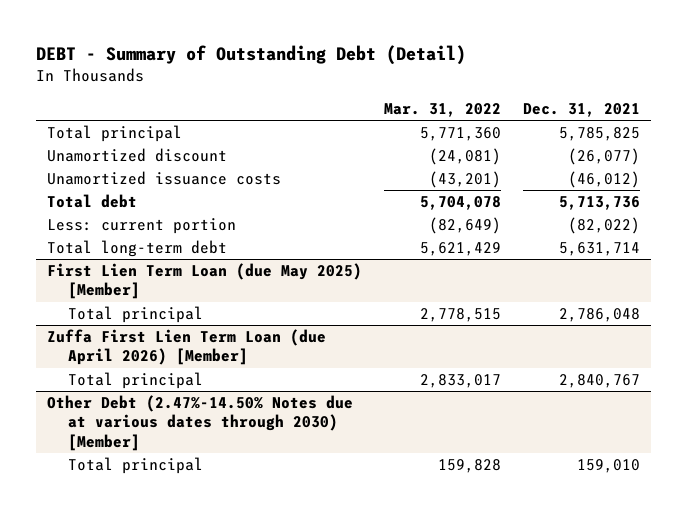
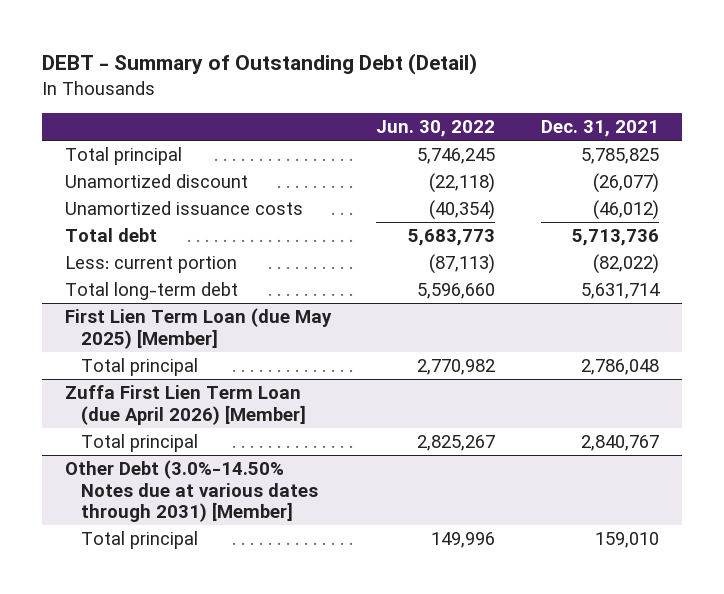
[383,103,501,118] Mar. 31, 2022 -> none
none -> [376,120,496,138] Jun. 30, 2022
[46,395,353,451] Other Debt (2.47%-14.50% Notes due at various dates through 2030) [Member] -> [64,460,319,523] Other Debt (3.0%-14.50% Notes due at various dates through 2031) [Member]

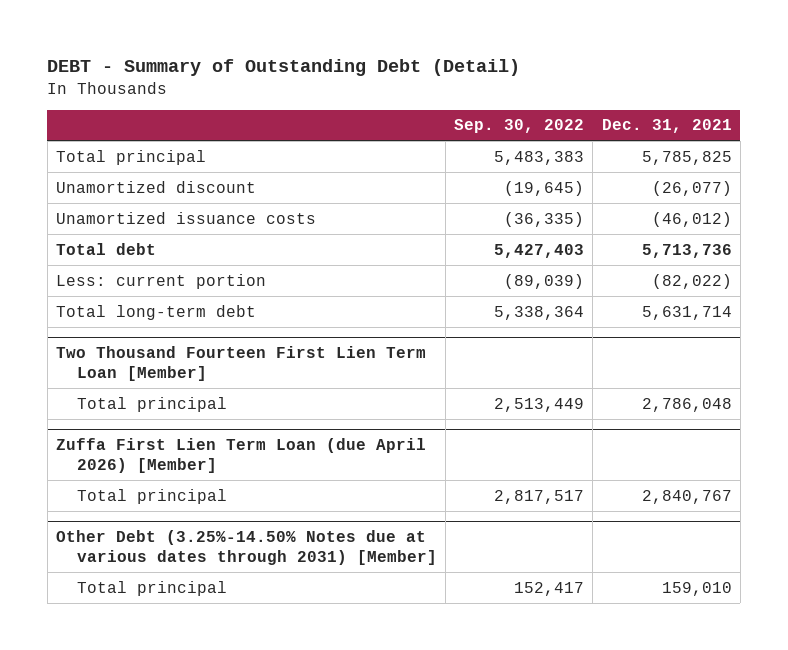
[376,120,496,138] Jun. 30, 2022 -> none
none -> [454,119,585,134] Sep. 30, 2022
[64,308,332,349] First Lien Term Loan (due May 2025) [Member] -> [56,345,427,381] Two Thousand Fourteen First Lien Term Loan [Member]
[64,460,319,523] Other Debt (3.0%-14.50% Notes due at various dates through 2031) [Member] -> [56,529,437,565] Other Debt (3.25%-14.50% Notes due at various dates through 2031) [Member]

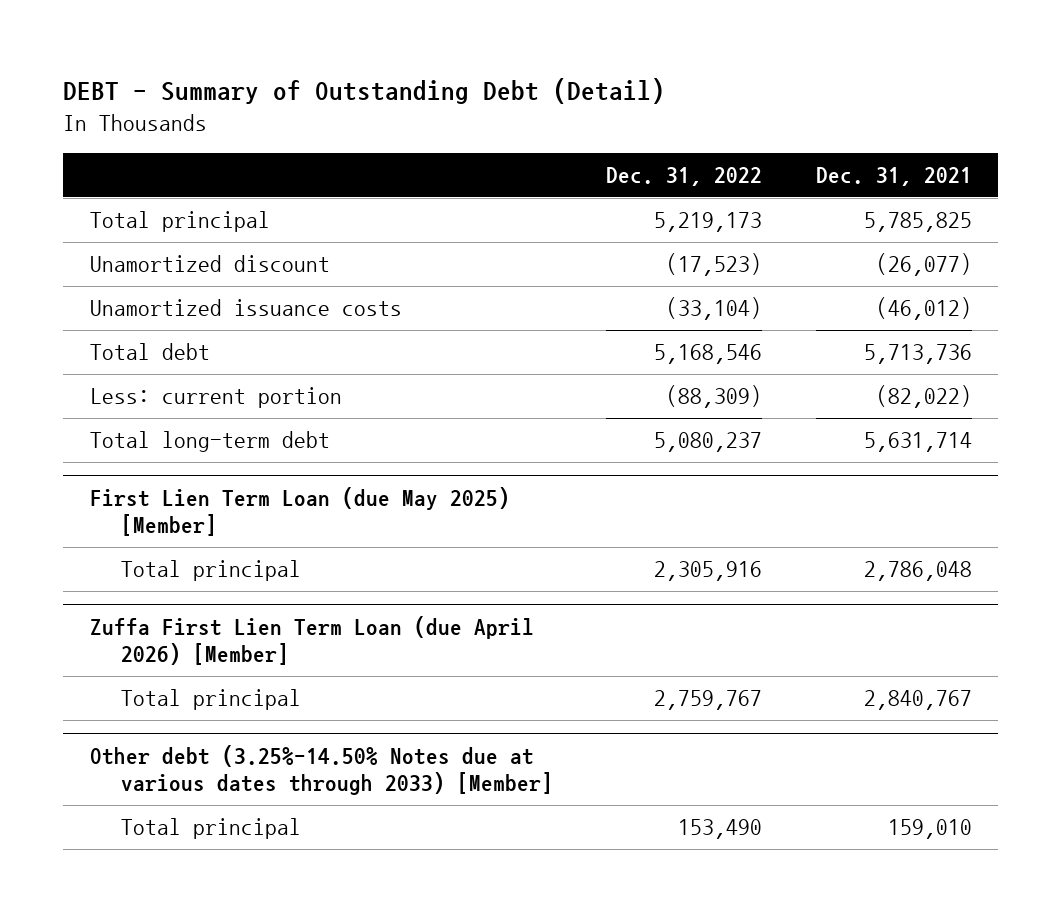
[454,119,585,134] Sep. 30, 2022 -> none
none -> [606,167,763,187] Dec. 31, 2022
[56,345,427,381] Two Thousand Fourteen First Lien Term Loan [Member] -> [89,486,510,537] First Lien Term Loan (due May 2025) [Member]
[56,529,437,565] Other Debt (3.25%-14.50% Notes due at various dates through 2031) [Member] -> [89,744,554,796] Other debt (3.25%-14.50% Notes due at various dates through 2033) [Member]

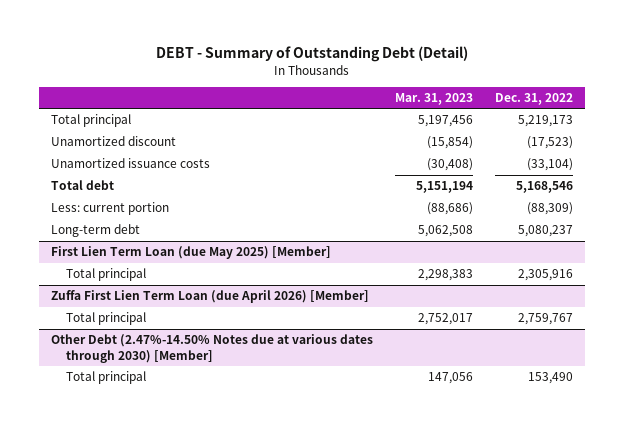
[815,167,972,187] Dec. 31, 2021 -> none
none -> [394,92,473,105] Mar. 31, 2023
[89,431,330,453] Total long-term debt -> [50,224,140,238] Long-term debt
[89,744,554,796] Other debt (3.25%-14.50% Notes due at various dates through 2033) [Member] -> [50,334,373,363] Other Debt (2.47%-14.50% Notes due at various dates through 2030) [Member]

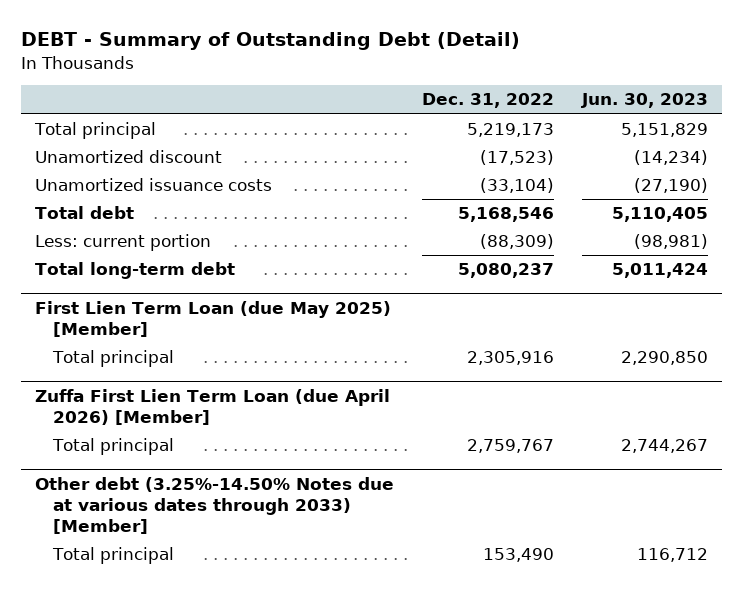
[394,92,473,105] Mar. 31, 2023 -> none
none -> [580,93,708,109] Jun. 30, 2023
[50,224,140,238] Long-term debt -> [34,262,235,280] Total long-term debt
[50,334,373,363] Other Debt (2.47%-14.50% Notes due at various dates through 2030) [Member] -> [34,476,394,535] Other debt (3.25%-14.50% Notes due at various dates through 2033) [Member]

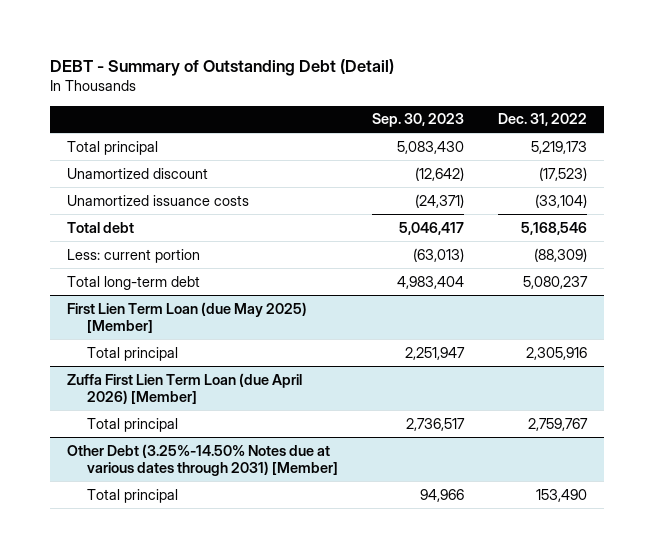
[580,93,708,109] Jun. 30, 2023 -> none
none -> [372,113,465,128] Sep. 30, 2023
[34,476,394,535] Other debt (3.25%-14.50% Notes due at various dates through 2033) [Member] -> [66,443,339,476] Other Debt (3.25%-14.50% Notes due at various dates through 2031) [Member]

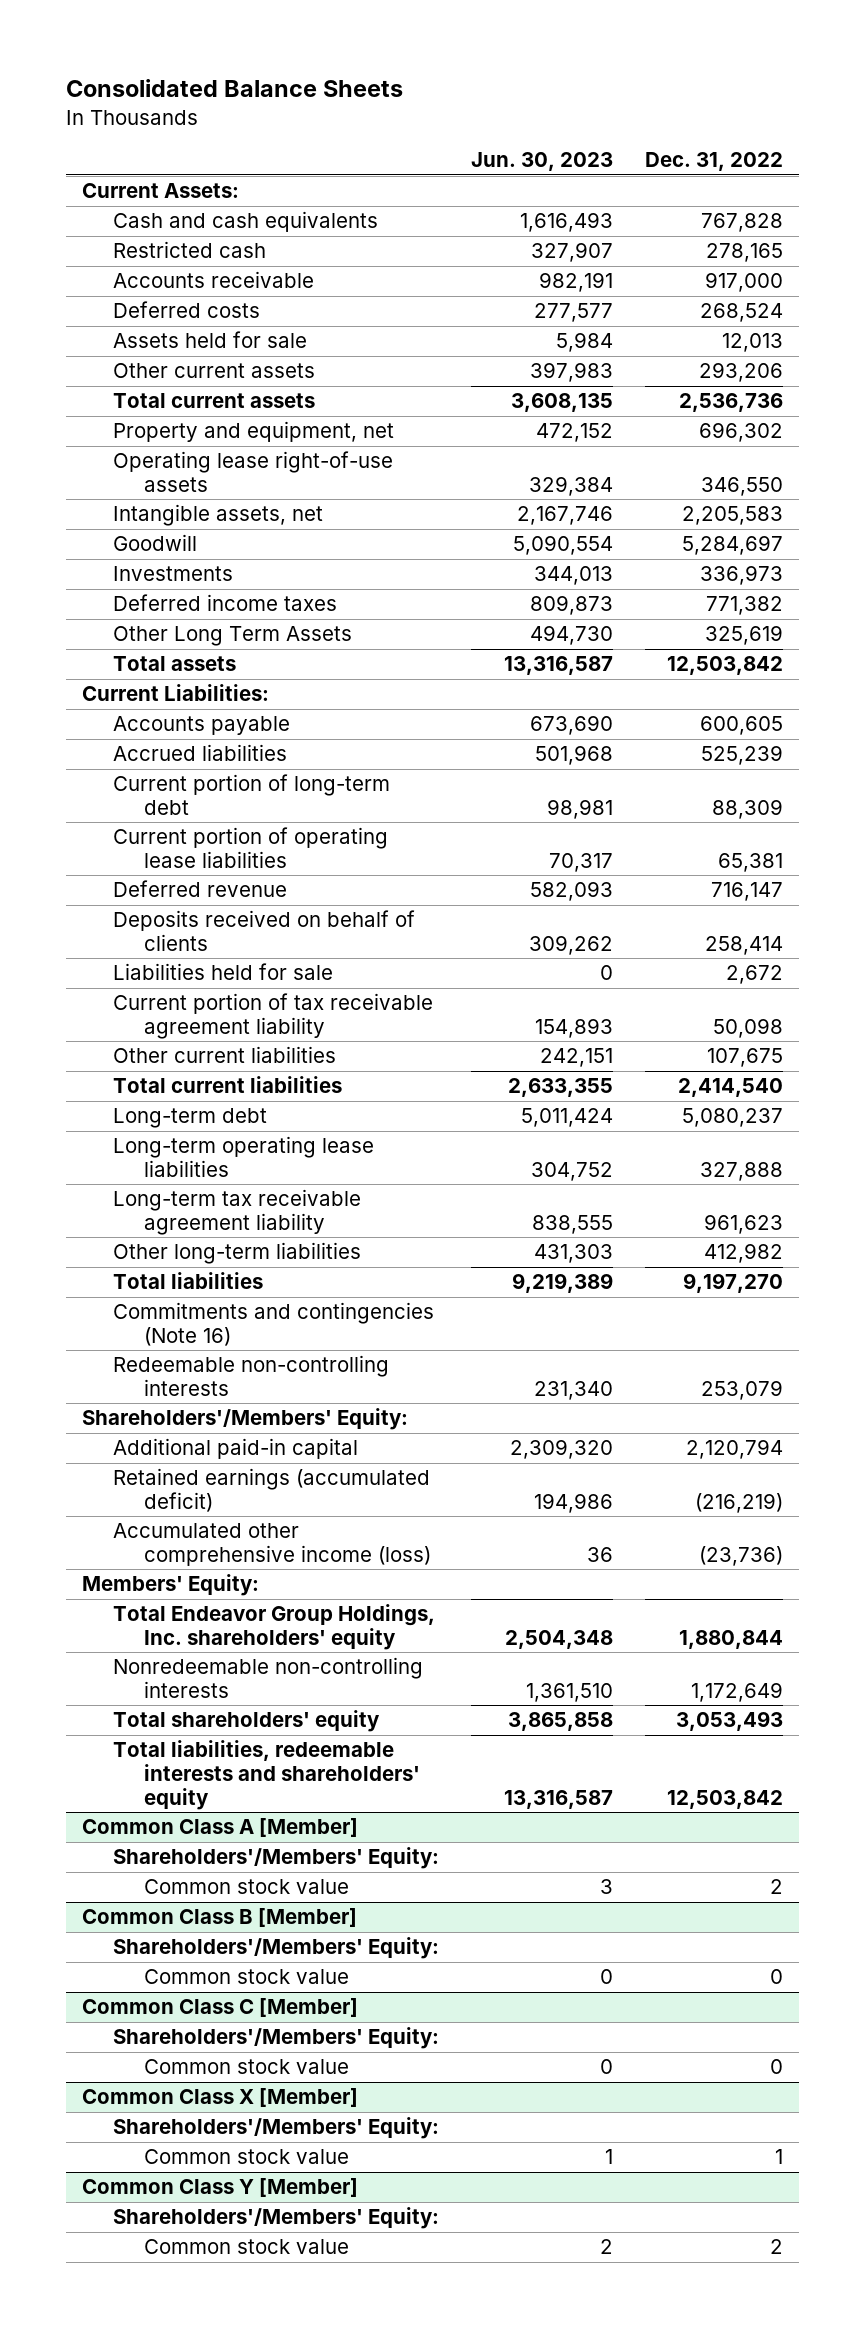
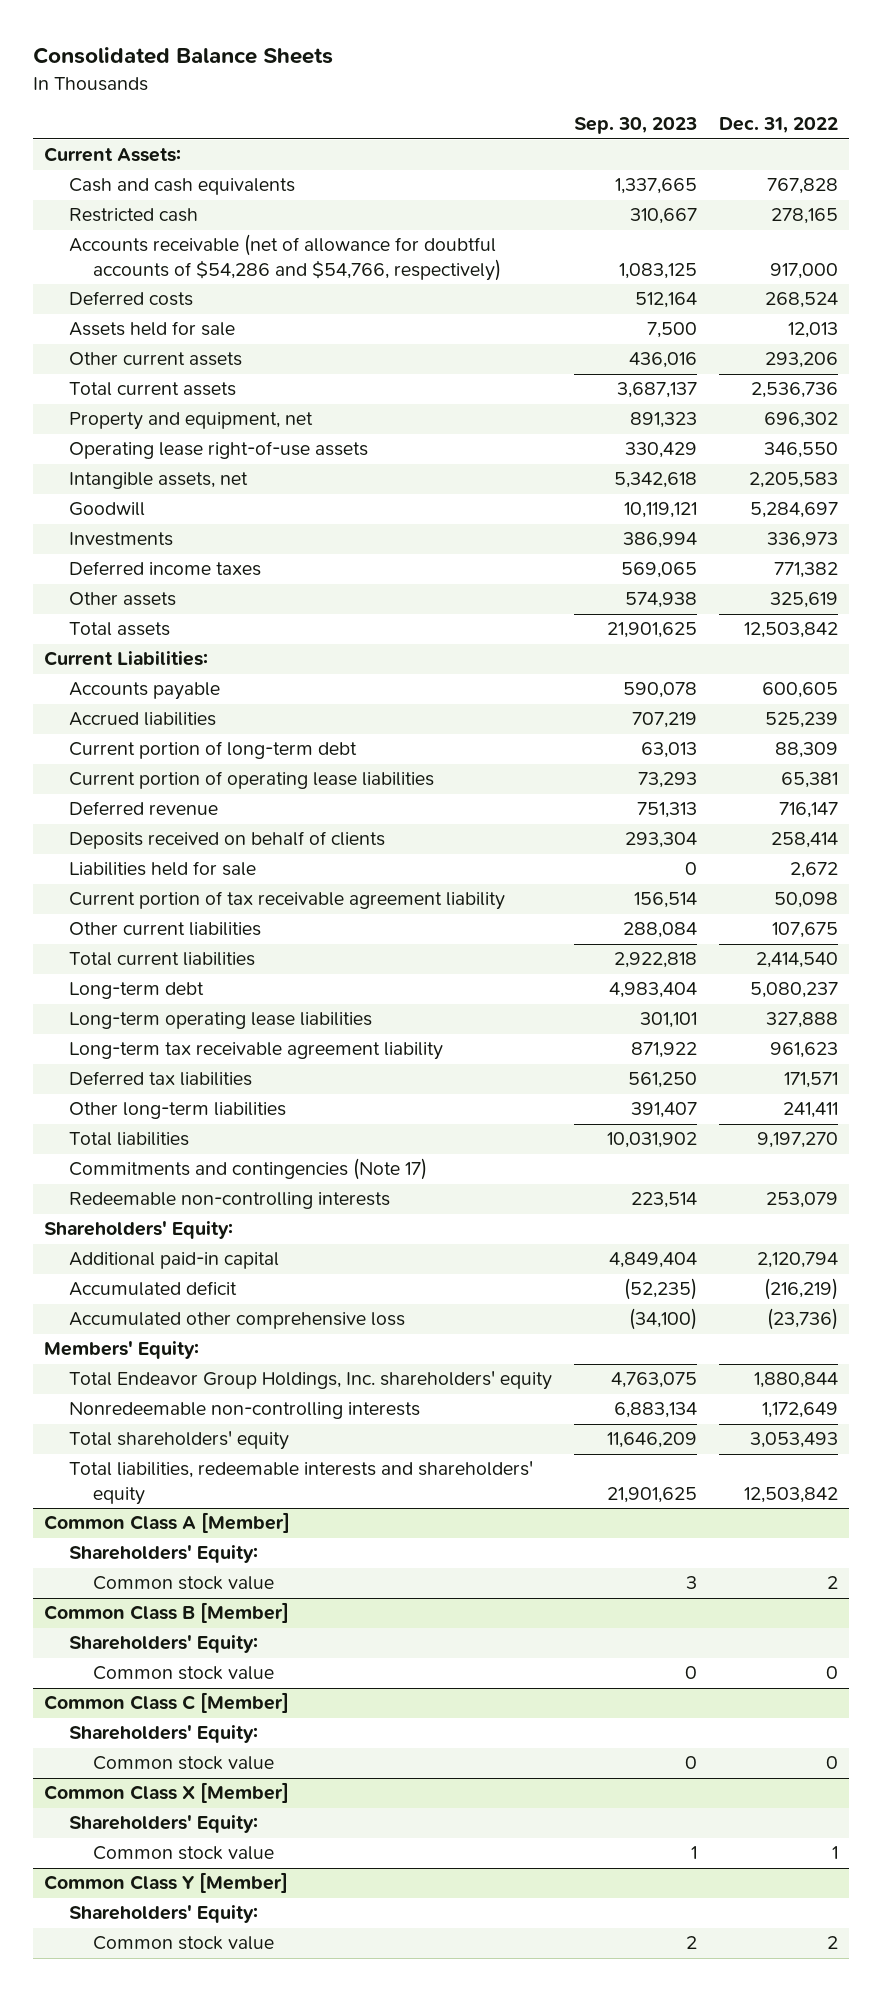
[471,152,614,172] Jun. 30, 2023 -> none
none -> [573,117,697,135] Sep. 30, 2023
[113,271,315,289] Accounts receivable -> [68,234,502,282] Accounts receivable (net of allowance for doubtful accounts of $54,286 and $54,766, respectively)
[113,626,353,647] Other Long Term Assets -> [68,592,176,607] Other assets
none -> [68,1071,252,1087] Deferred tax liabilities
[704,1243,784,1264] 412,982 -> [782,1102,838,1119] 241,411
[113,1302,435,1347] Commitments and contingencies (Note 16) -> [68,1158,427,1181] Commitments and contingencies (Note 17)
[81,1408,408,1431] Shareholders'/Members' Equity: -> [44,1221,234,1240] Shareholders' Equity:
[113,1468,431,1513] Retained earnings (accumulated deficit) -> [68,1281,237,1297] Accumulated deficit
[113,1523,432,1567] Accumulated other comprehensive income (loss) -> [68,1312,405,1330] Accumulated other comprehensive loss
[113,1847,440,1870] Shareholders'/Members' Equity: -> [68,1545,258,1564] Shareholders' Equity:
[113,1937,440,1960] Shareholders'/Members' Equity: -> [68,1635,258,1654] Shareholders' Equity:
[113,2027,440,2050] Shareholders'/Members' Equity: -> [68,1725,258,1744] Shareholders' Equity:
[113,2117,440,2140] Shareholders'/Members' Equity: -> [68,1815,258,1834] Shareholders' Equity:
[113,2207,440,2230] Shareholders'/Members' Equity: -> [68,1905,258,1924] Shareholders' Equity:

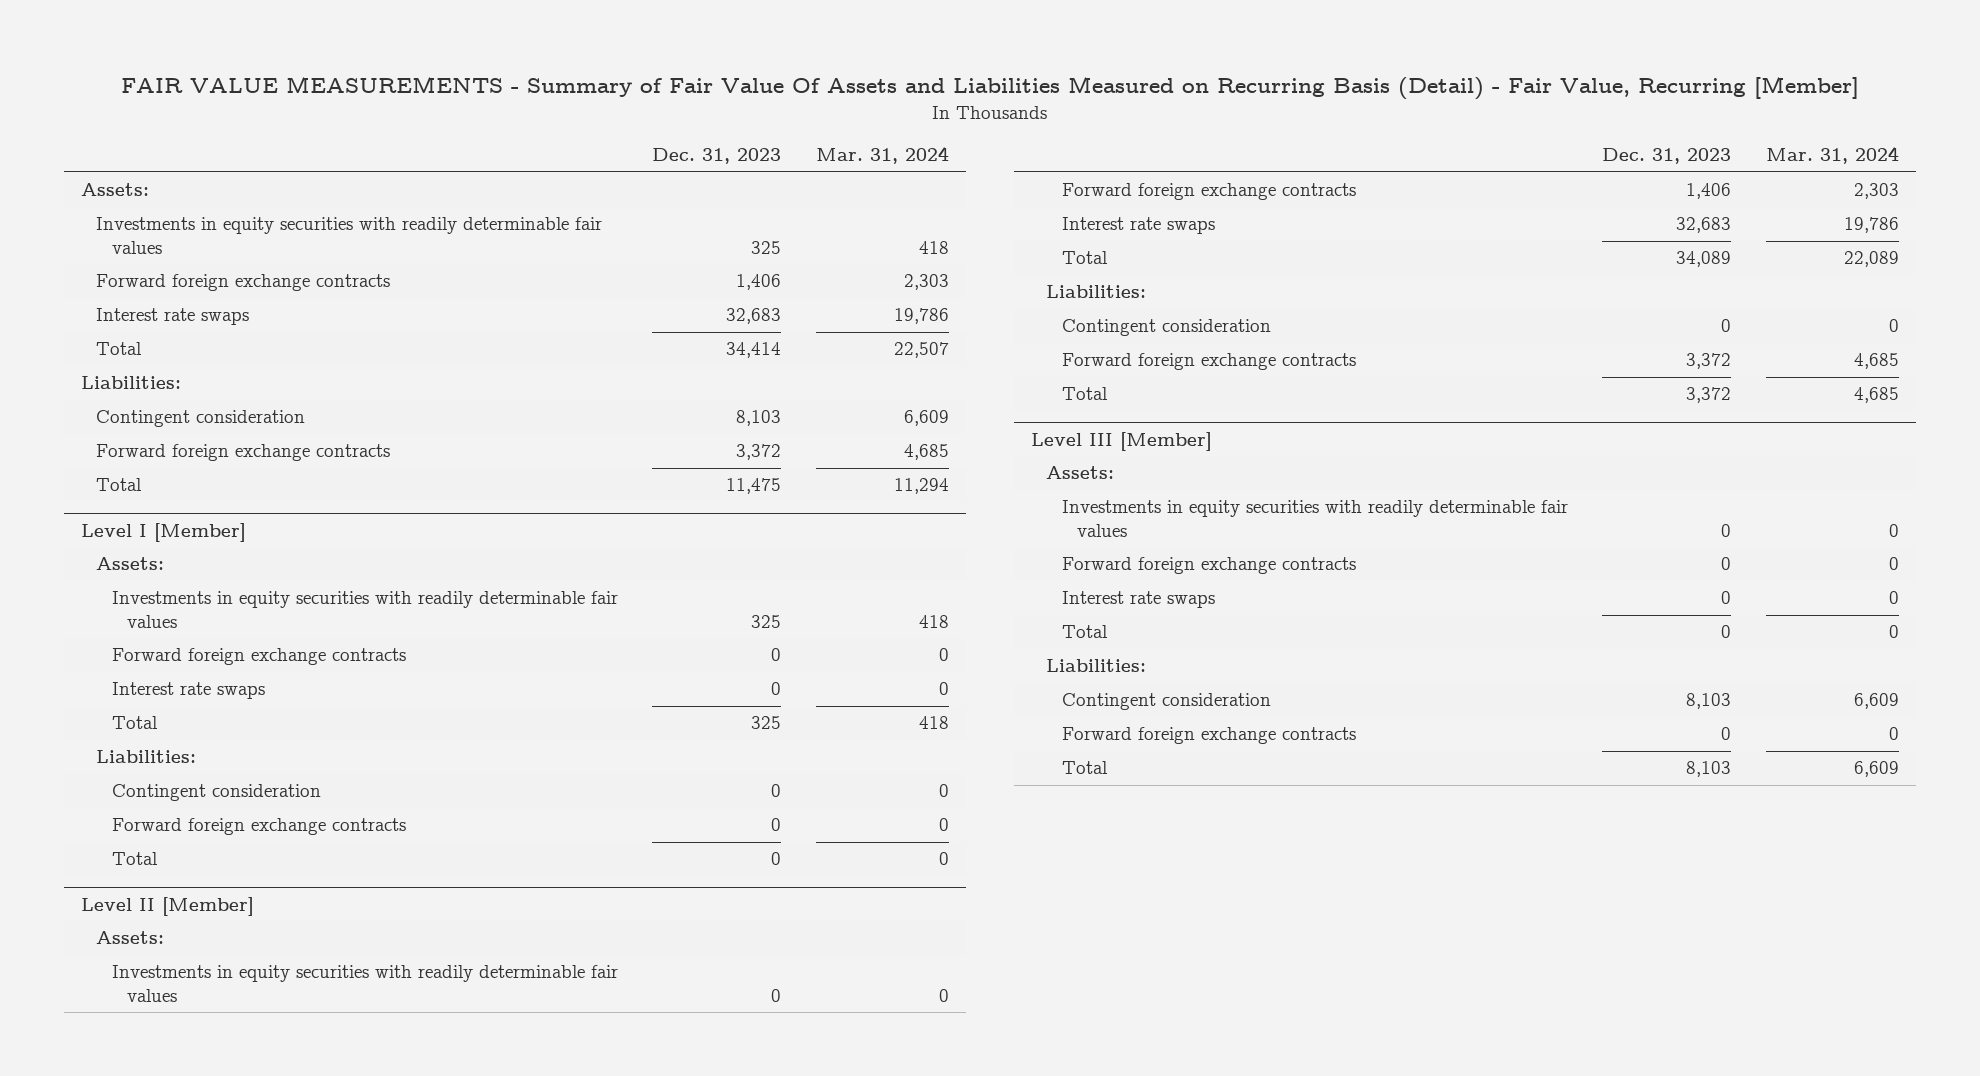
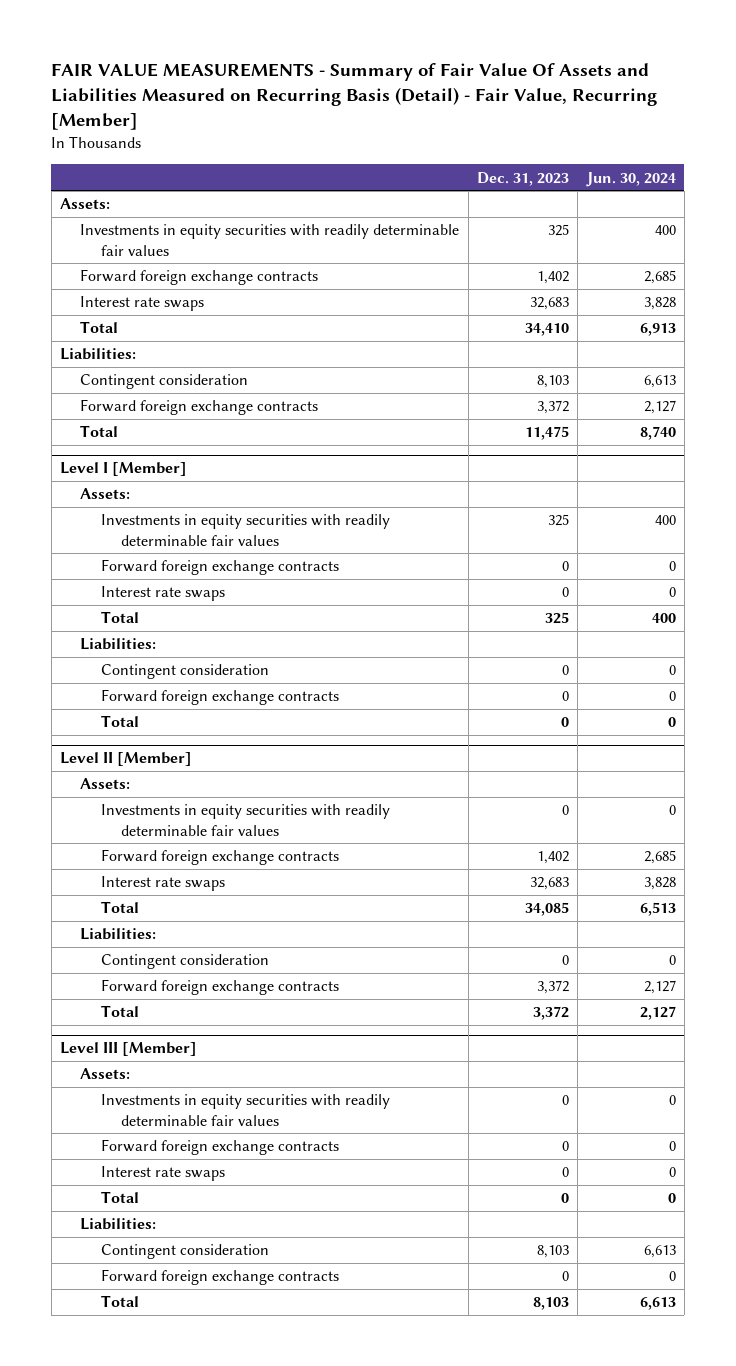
[815,146,949,165] Mar. 31, 2024 -> none
none -> [585,171,676,187] Jun. 30, 2024
[736,274,782,291] 1,406 -> [537,271,570,285] 1,402
[726,342,782,359] 34,414 -> [525,323,570,337] 34,410
[1686,183,1732,200] 1,406 -> [537,851,570,865] 1,402
[1676,251,1732,268] 34,089 -> [525,902,570,917] 34,085

